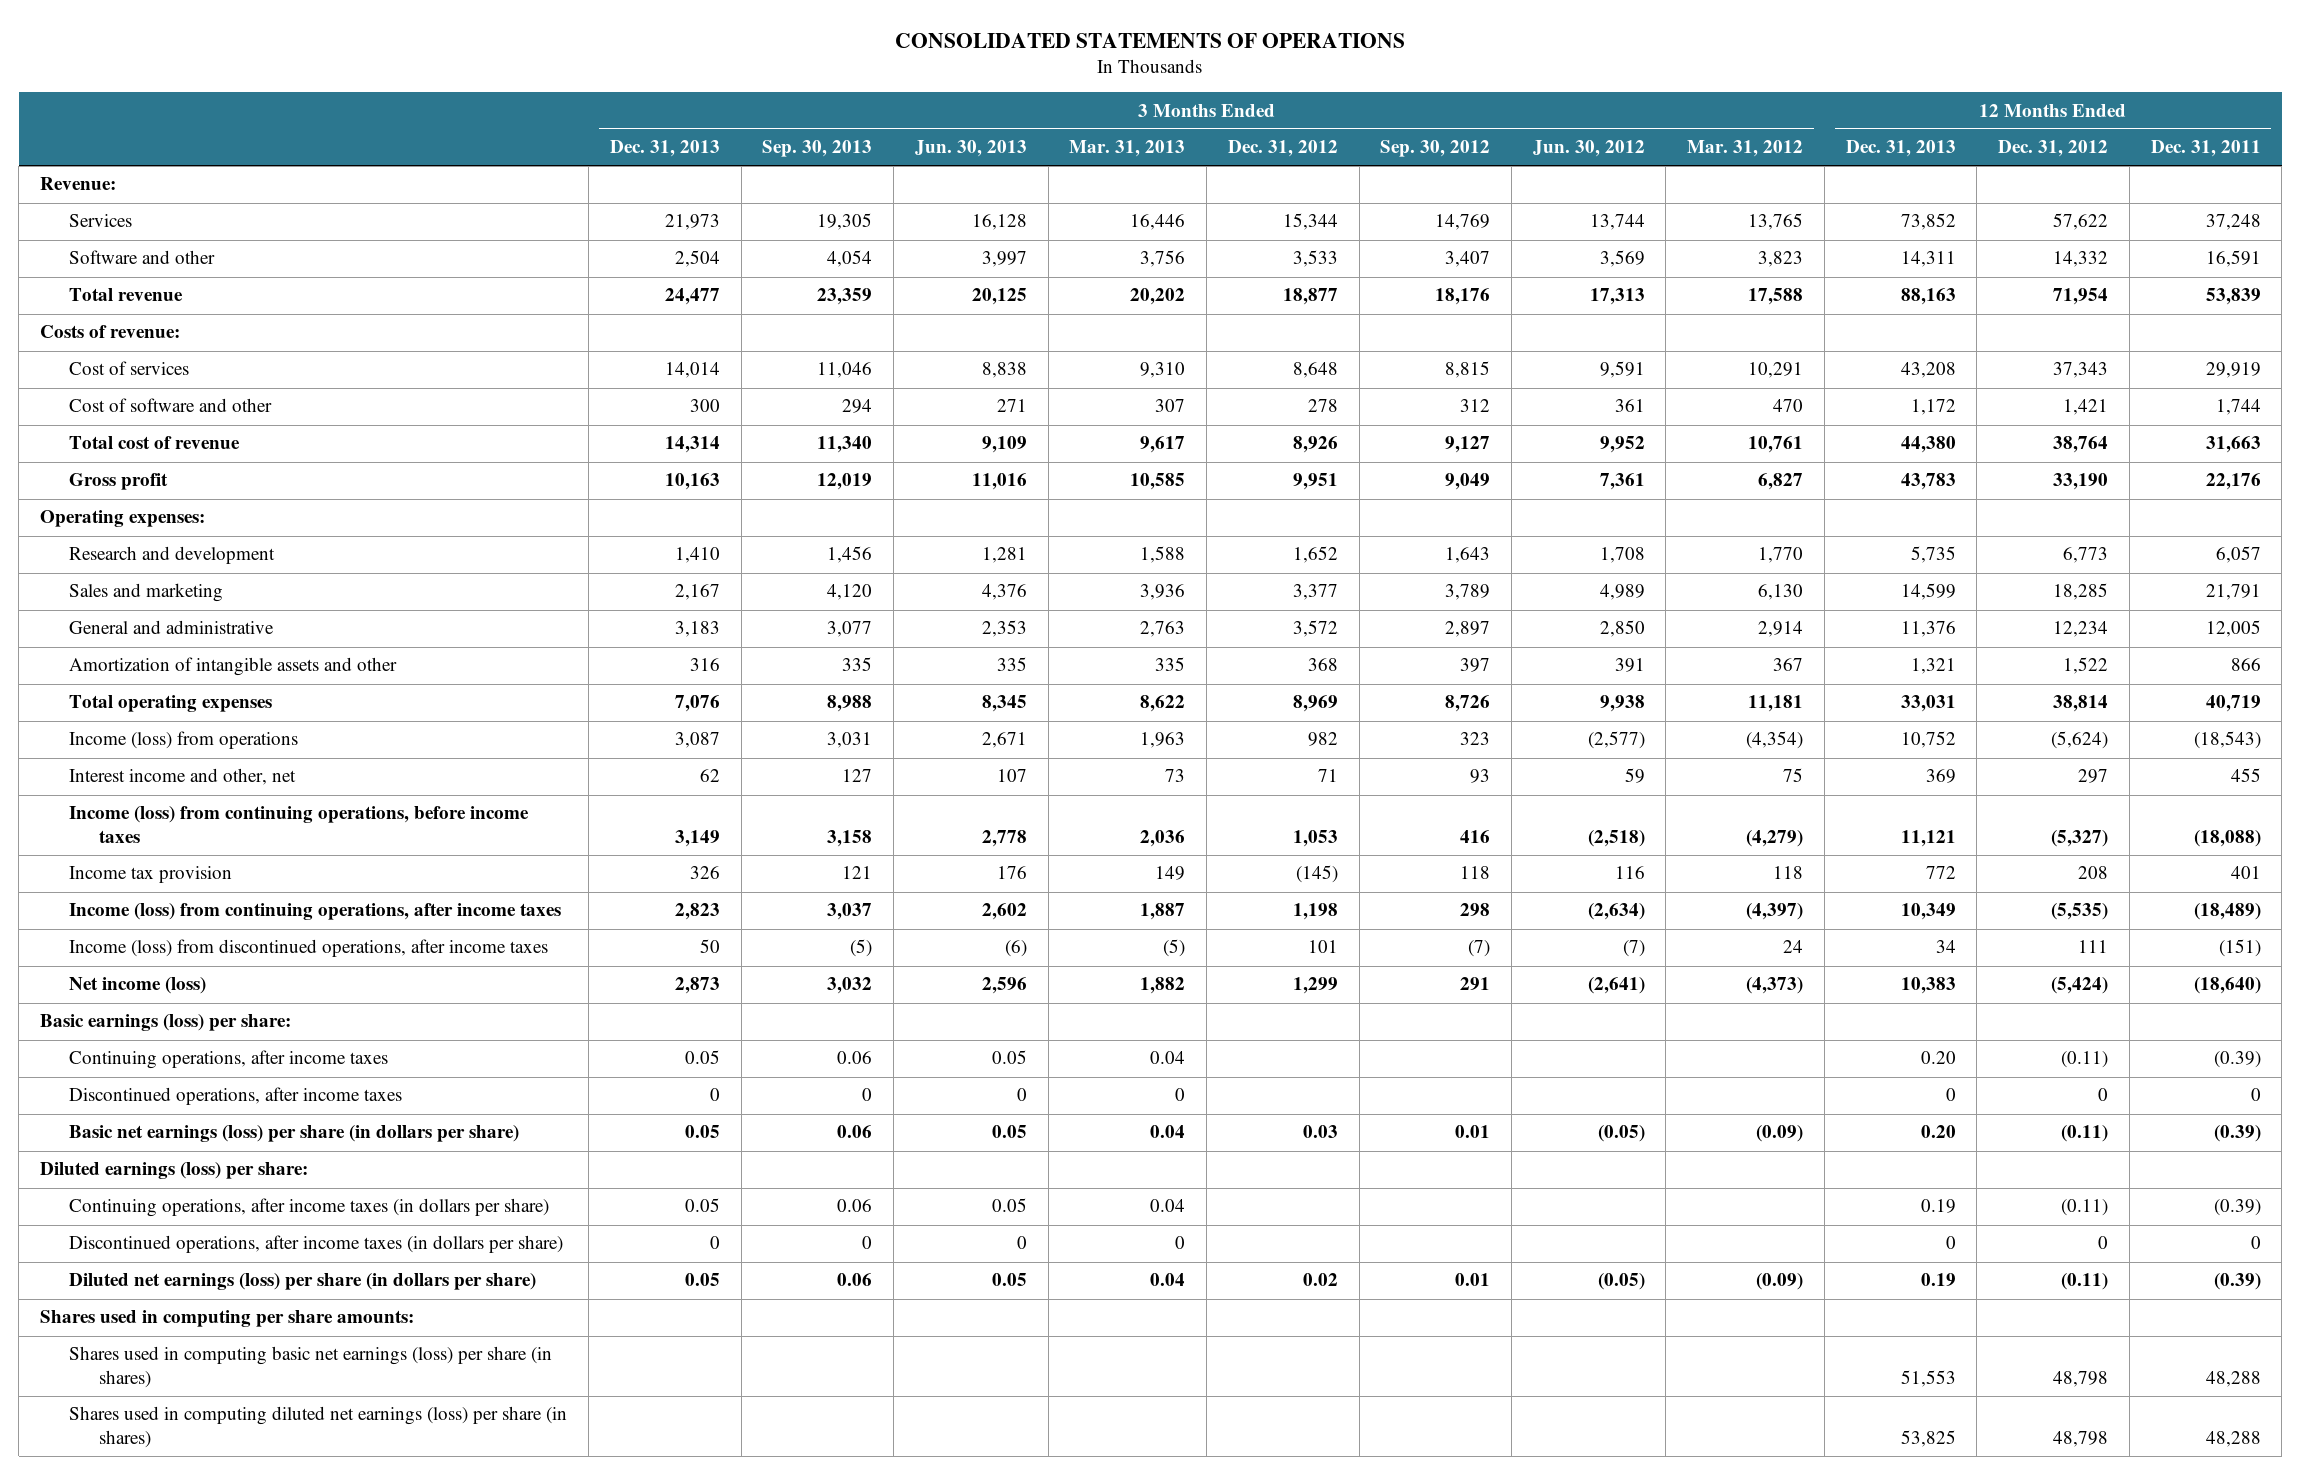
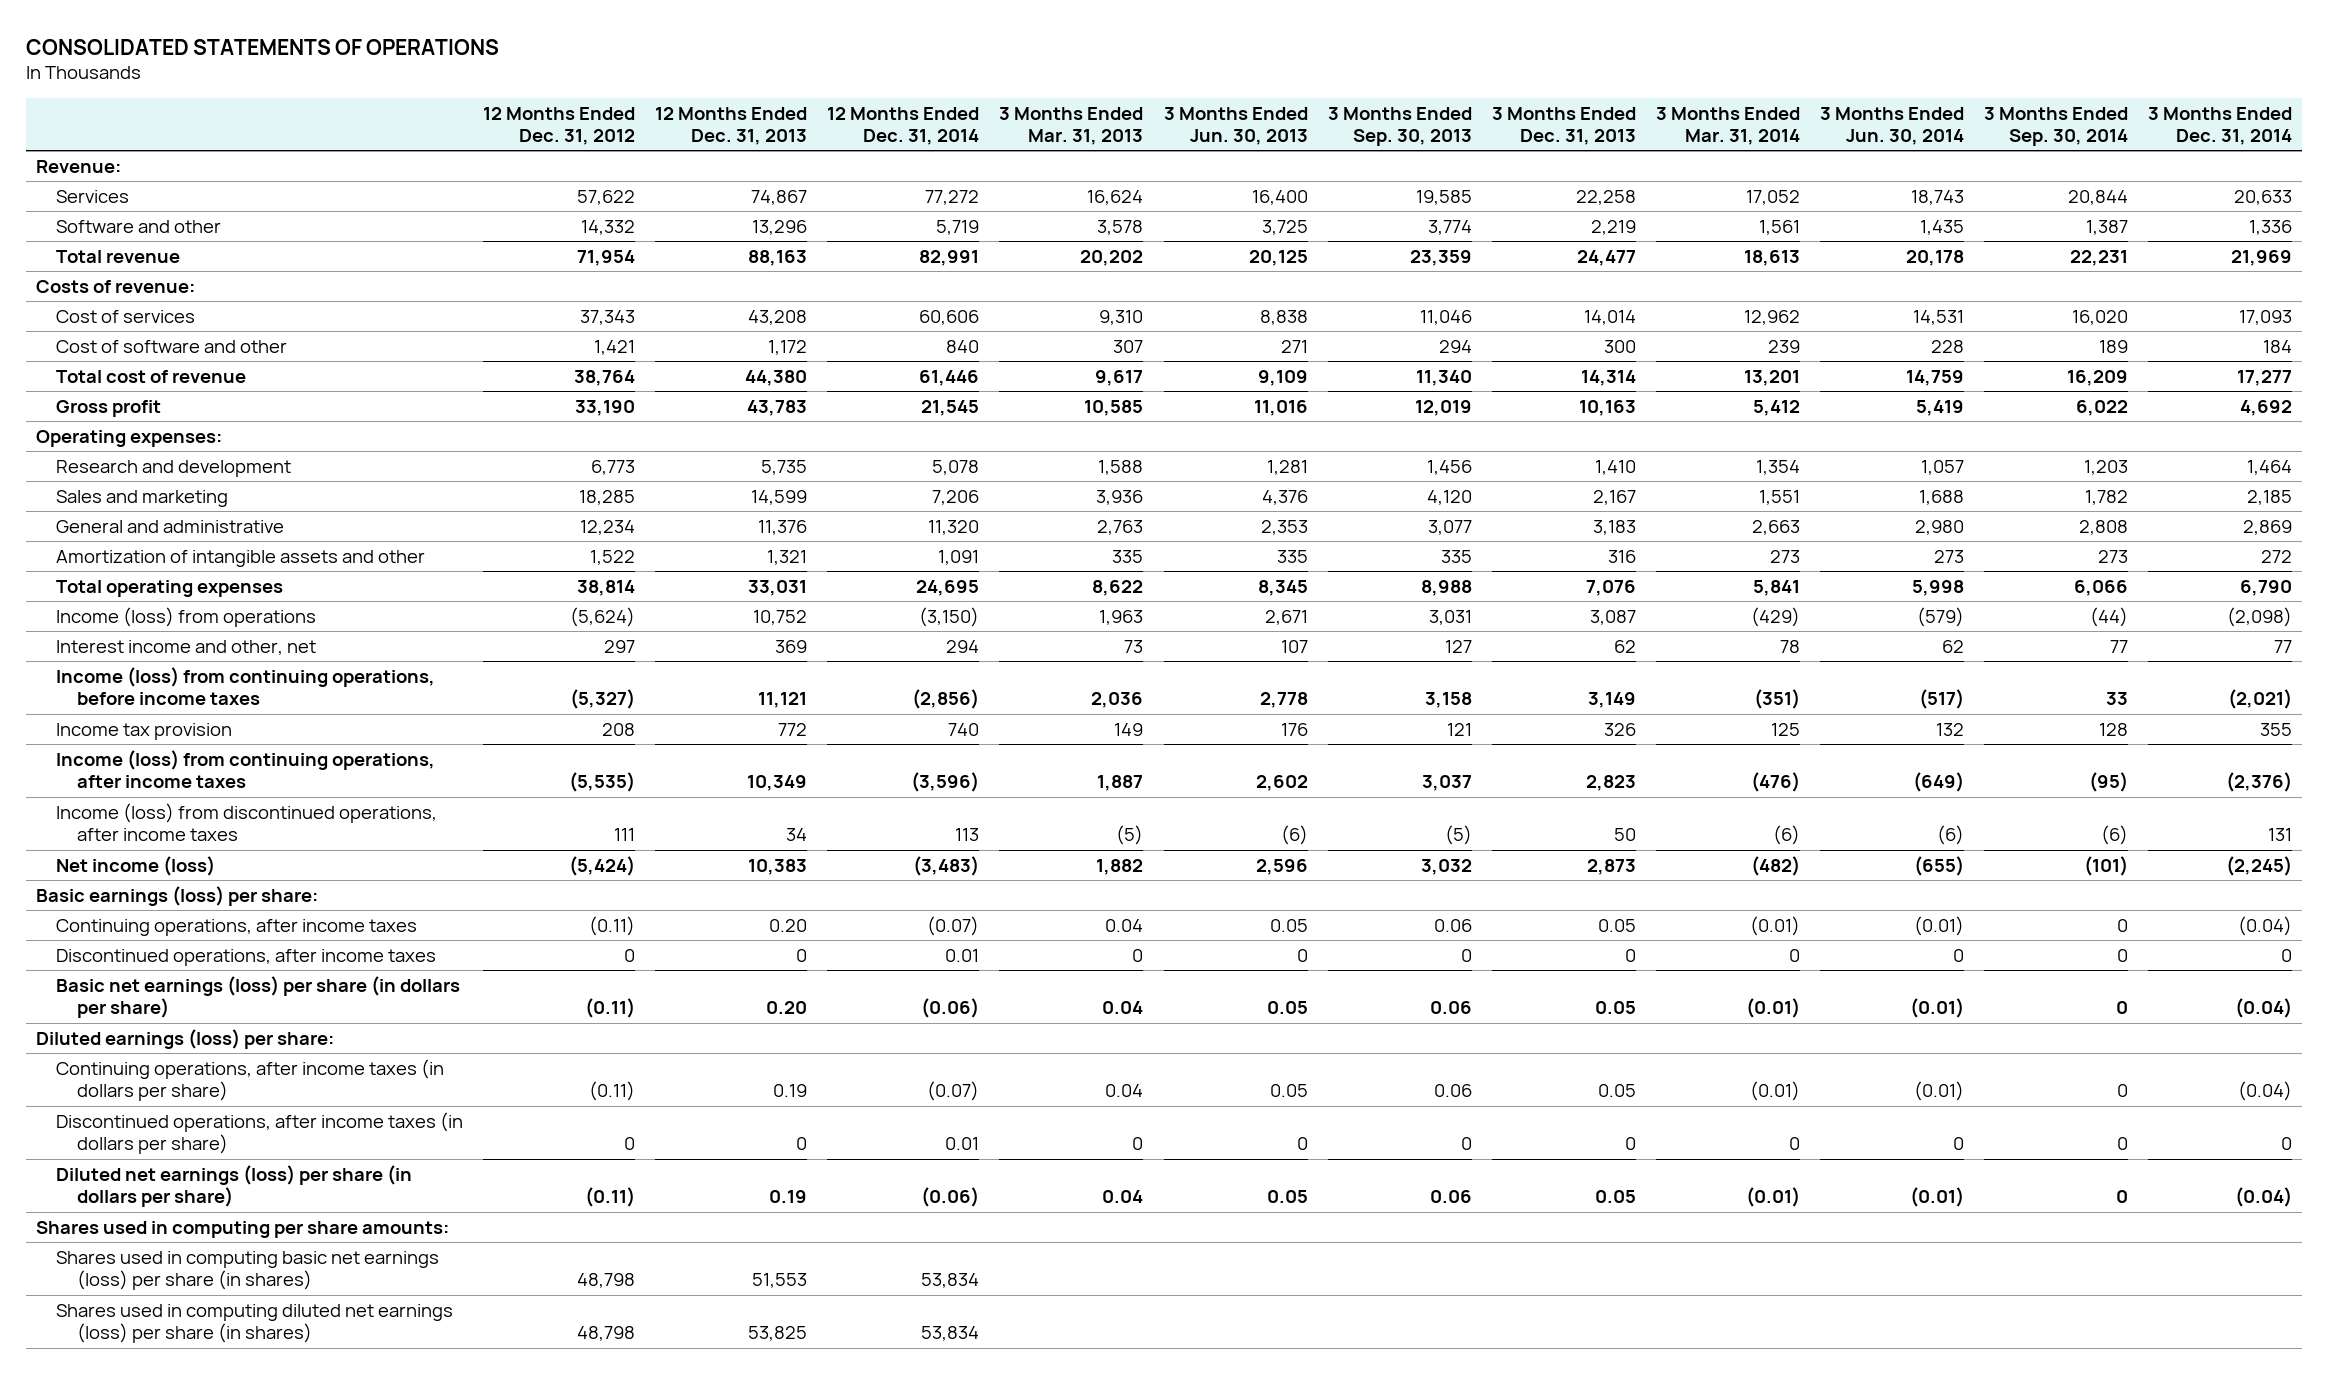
[1227,140,1338,158] Dec. 31, 2012 -> none
[1380,140,1491,158] Sep. 30, 2012 -> none
[1532,140,1645,158] Jun. 30, 2012 -> none
[1687,140,1804,158] Mar. 31, 2012 -> none
[2150,140,2261,158] Dec. 31, 2011 -> none
none -> [827,106,980,145] 12 Months Ended Dec. 31, 2014
none -> [1655,106,1800,145] 3 Months Ended Mar. 31, 2014
none -> [1819,106,1964,145] 3 Months Ended Jun. 30, 2014
none -> [1983,106,2128,146] 3 Months Ended Sep. 30, 2014
none -> [2147,106,2292,145] 3 Months Ended Dec. 31, 2014
[664,214,720,231] 21,973 -> [1575,189,1636,205] 22,258
[817,213,873,231] 19,305 -> [1415,189,1472,205] 19,585
[971,214,1027,231] 16,128 -> [1251,189,1308,205] 16,400
[1130,214,1186,231] 16,446 -> [1087,189,1144,205] 16,624
[1900,213,1956,231] 73,852 -> [751,189,808,205] 74,867
[674,250,720,268] 2,504 -> [1590,219,1636,235] 2,219
[827,250,873,268] 4,054 -> [1427,219,1472,235] 3,774
[981,251,1027,268] 3,997 -> [1261,219,1308,235] 3,725
[1140,250,1186,268] 3,756 -> [1097,219,1144,235] 3,578
[1900,251,1956,268] 14,311 -> [752,219,808,235] 13,296

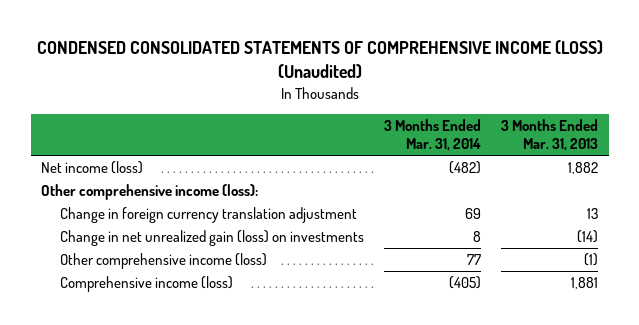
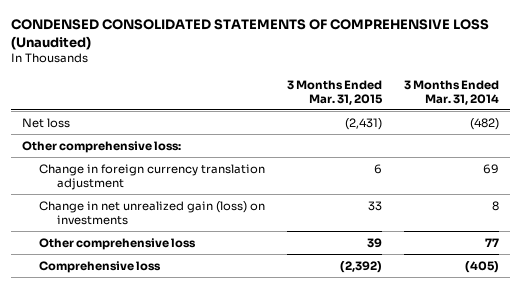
[36,40,603,79] CONDENSED CONSOLIDATED STATEMENTS OF COMPREHENSIVE INCOME (LOSS) (Unaudited) -> [11,18,490,50] CONDENSED CONSOLIDATED STATEMENTS OF COMPREHENSIVE LOSS (Unaudited)
[501,118,599,152] 3 Months Ended Mar. 31, 2013 -> none
none -> [287,79,384,105] 3 Months Ended Mar. 31, 2015
[40,161,143,175] Net income (loss) -> [22,117,71,128] Net loss
[40,184,258,201] Other comprehensive income (loss): -> [22,140,182,153] Other comprehensive loss:
[60,253,268,270] Other comprehensive income (loss) -> [39,237,197,250] Other comprehensive loss
[60,276,234,293] Comprehensive income (loss) -> [39,260,162,273] Comprehensive loss

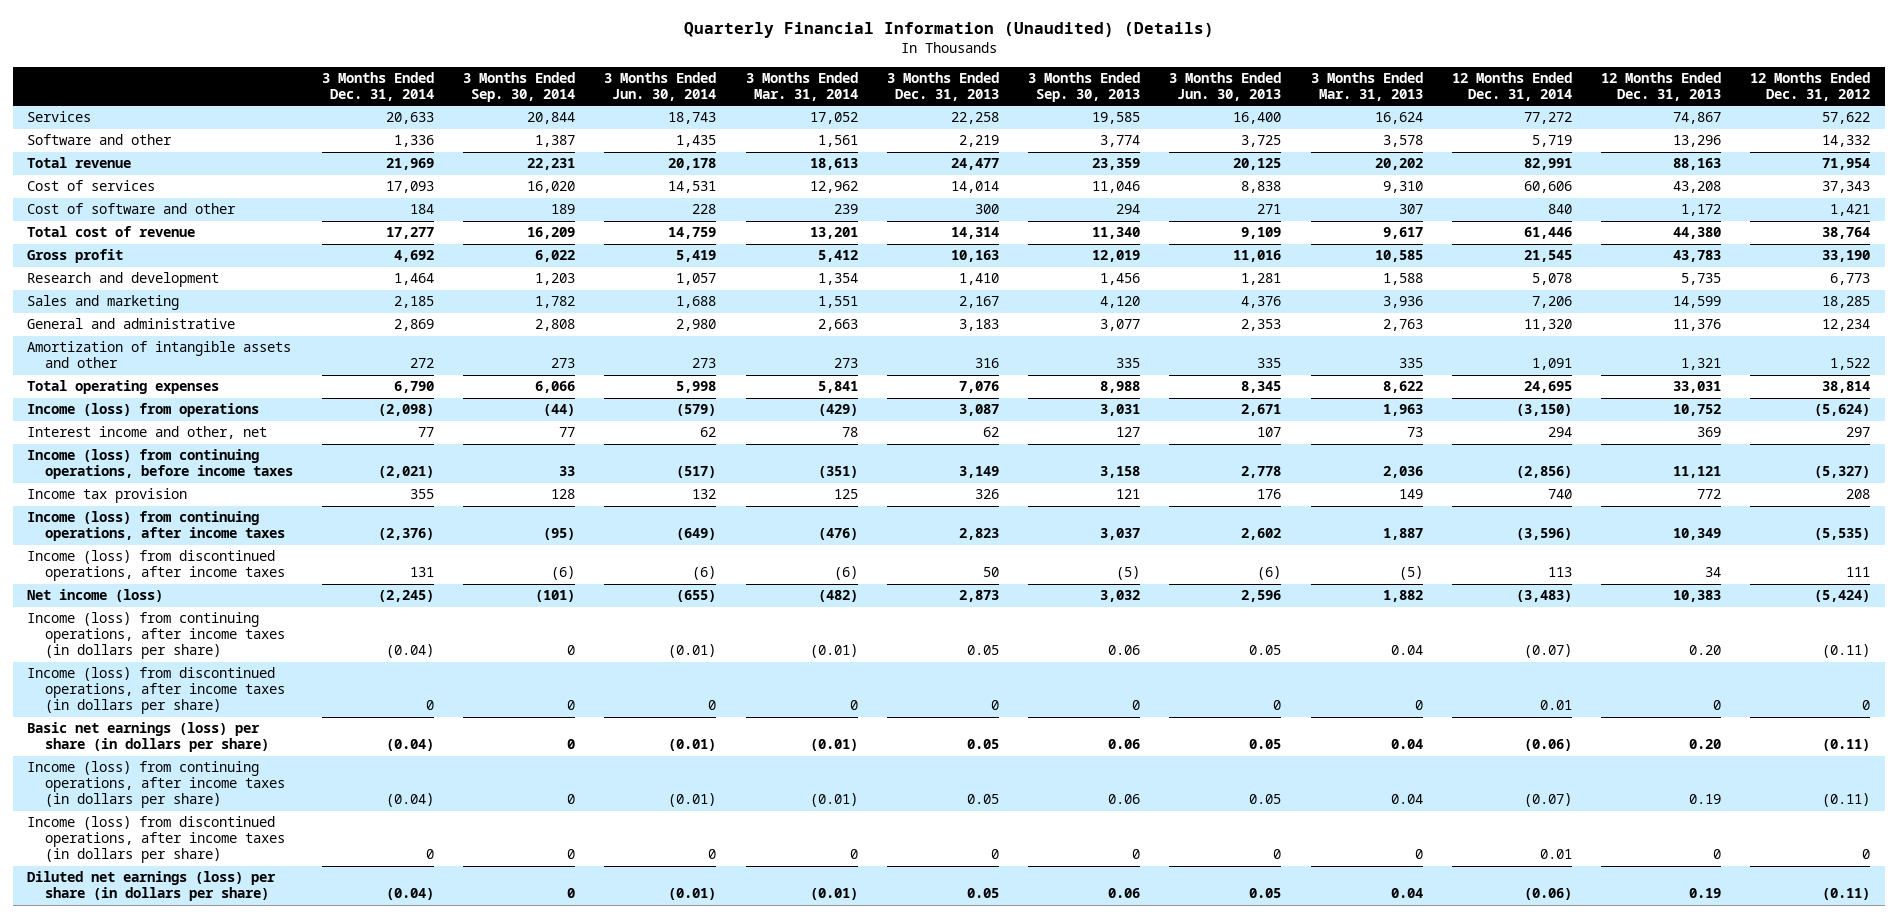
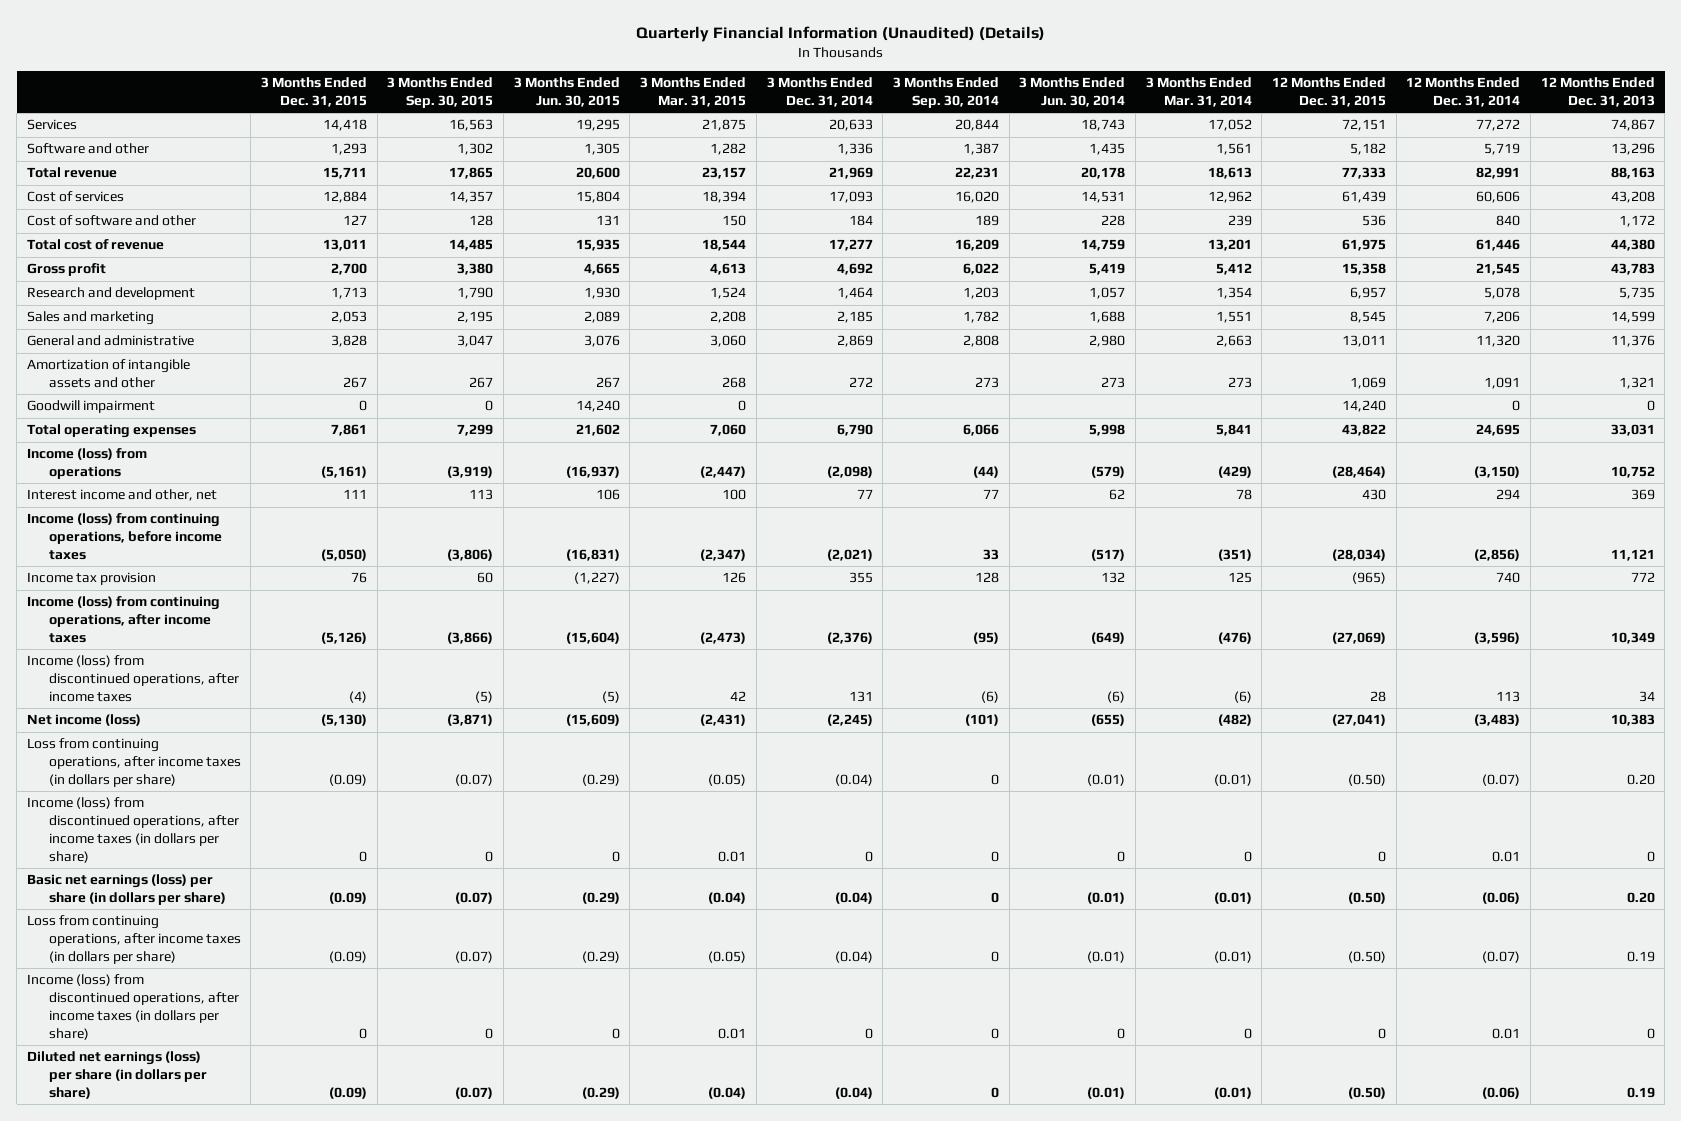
[886,71,999,101] 3 Months Ended Dec. 31, 2013 -> none
[1028,71,1141,102] 3 Months Ended Sep. 30, 2013 -> none
[1169,71,1282,101] 3 Months Ended Jun. 30, 2013 -> none
[1310,71,1423,101] 3 Months Ended Mar. 31, 2013 -> none
[1750,71,1871,101] 12 Months Ended Dec. 31, 2012 -> none
none -> [261,76,368,107] 3 Months Ended Dec. 31, 2015
none -> [387,76,494,108] 3 Months Ended Sep. 30, 2015
none -> [513,76,620,107] 3 Months Ended Jun. 30, 2015
none -> [640,76,747,107] 3 Months Ended Mar. 31, 2015
none -> [1271,76,1386,107] 12 Months Ended Dec. 31, 2015
none -> [26,400,155,414] Goodwill impairment
[27,612,285,660] Income (loss) from continuing operations, after income taxes (in dollars per share) -> [26,738,241,788] Loss from continuing operations, after income taxes (in dollars per share)
[27,761,285,809] Income (loss) from continuing operations, after income taxes (in dollars per share) -> [26,915,241,965] Loss from continuing operations, after income taxes (in dollars per share)

